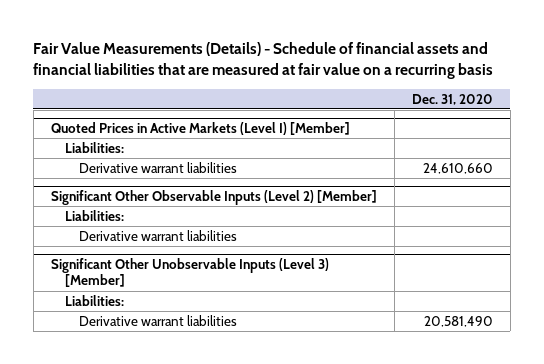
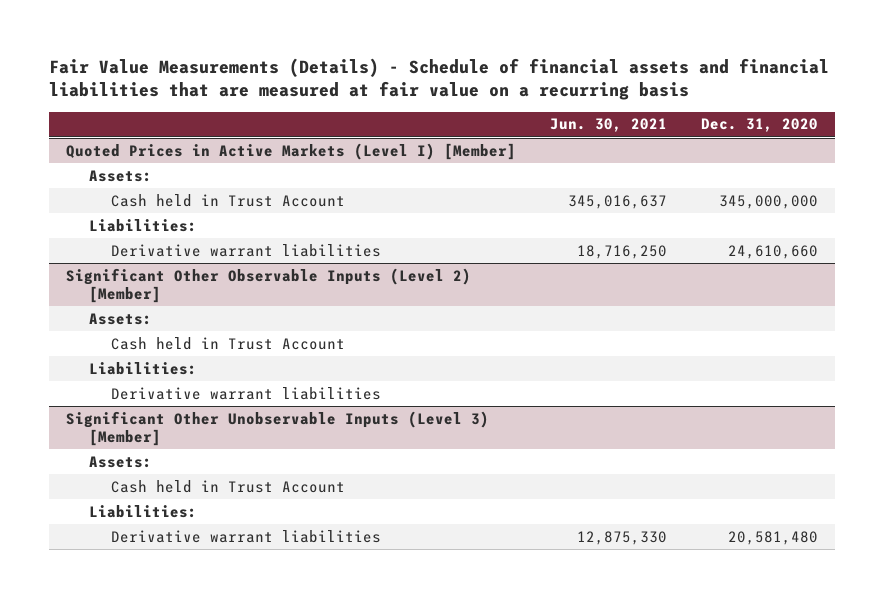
none -> [549,118,667,133] Jun. 30, 2021
none -> [88,169,152,182] Assets:
none -> [110,193,345,207] Cash held in Trust Account
none -> [88,312,152,325] Assets:
none -> [110,336,345,350] Cash held in Trust Account
none -> [88,455,152,468] Assets:
none -> [110,479,345,493] Cash held in Trust Account
[423,315,493,327] 20,581,490 -> [727,530,818,545] 20,581,480

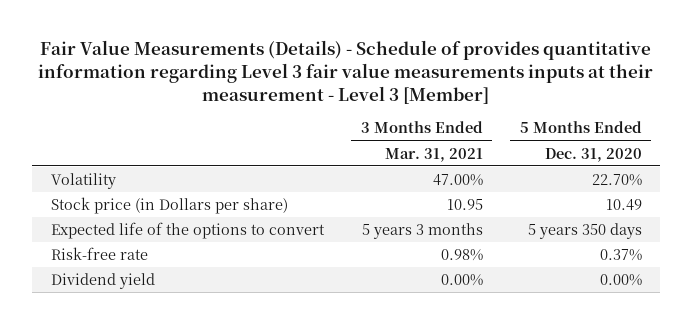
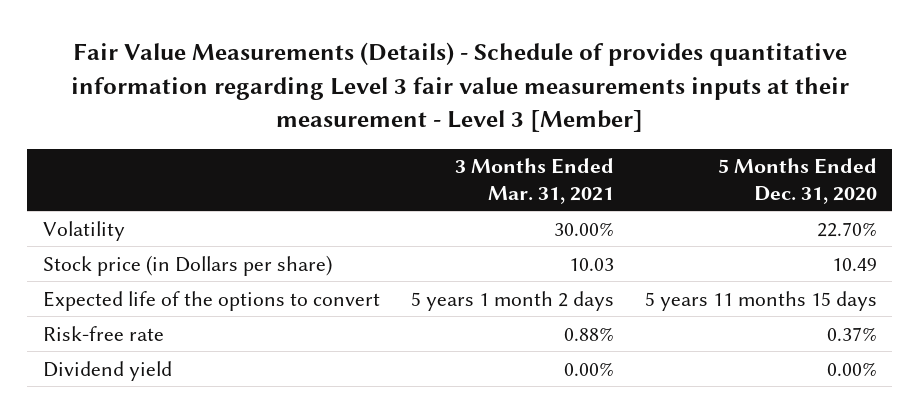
[432,174,483,187] 47.00% -> [553,221,614,236] 30.00%
[446,199,483,211] 10.95 -> [568,257,614,271] 10.03
[361,223,483,240] 5 years 3 months -> [410,290,614,311] 5 years 1 month 2 days
[527,223,642,240] 5 years 350 days -> [644,290,877,311] 5 years 11 months 15 days
[440,249,483,262] 0.98% -> [563,326,614,341] 0.88%

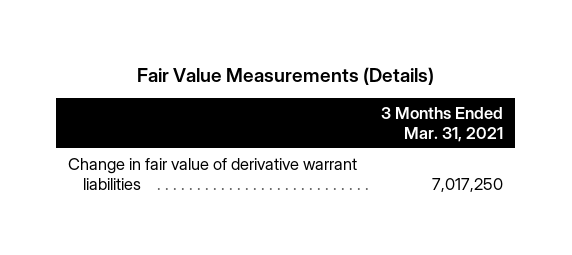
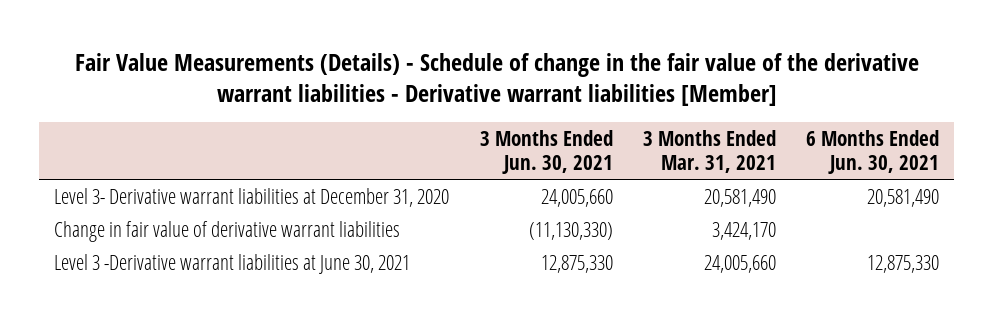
[136,66,434,85] Fair Value Measurements (Details) -> [74,52,919,107] Fair Value Measurements (Details) - Schedule of change in the fair value of the derivative warrant liabilities - Derivative warrant liabilities [Member]
none -> [479,130,613,174] 3 Months Ended Jun. 30, 2021
none -> [806,130,940,174] 6 Months Ended Jun. 30, 2021
none -> [54,187,450,207] Level 3- Derivative warrant liabilities at December 31, 2020
[432,177,504,192] 7,017,250 -> [711,221,776,240] 3,424,170
none -> [54,253,411,274] Level 3 -Derivative warrant liabilities at June 30, 2021

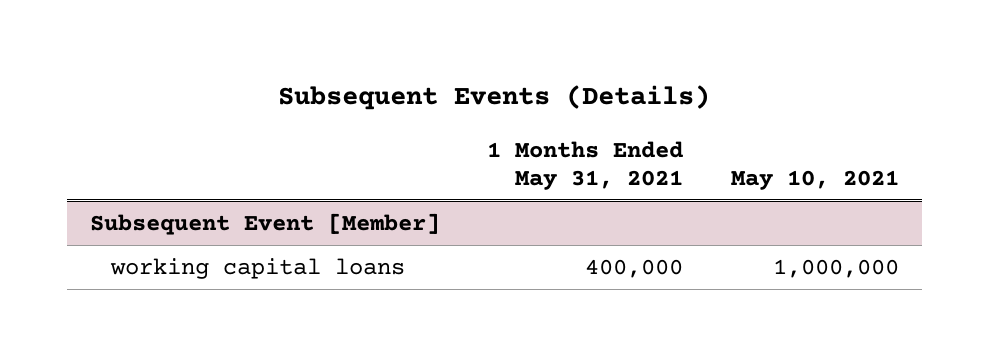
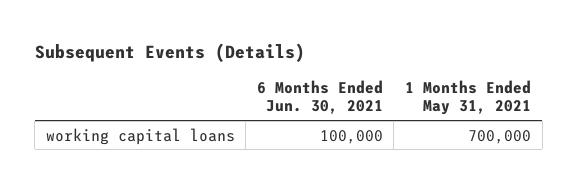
[730,169,899,190] May 10, 2021 -> none
none -> [256,80,383,115] 6 Months Ended Jun. 30, 2021
[90,212,441,235] Subsequent Event [Member] -> none
[585,258,684,278] 400,000 -> [467,129,531,144] 700,000

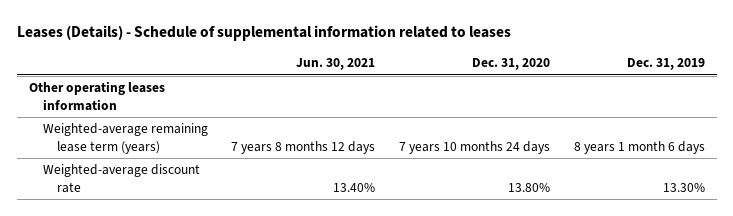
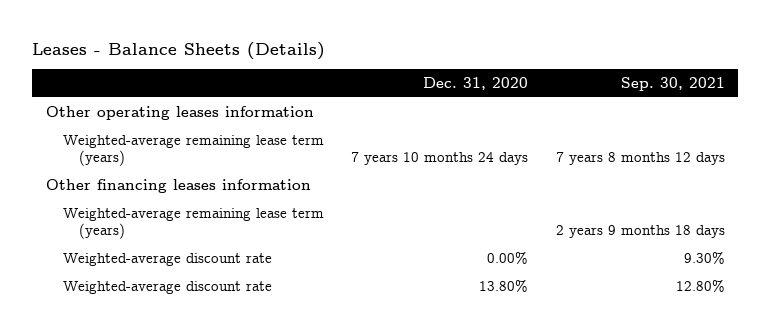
[16,25,511,42] Leases (Details) - Schedule of supplemental information related to leases -> [32,41,326,60] Leases - Balance Sheets (Details)
[296,58,376,71] Jun. 30, 2021 -> none
[626,58,705,71] Dec. 31, 2019 -> none
none -> [620,76,725,91] Sep. 30, 2021
none -> [46,178,312,193] Other financing leases information
none -> [62,207,324,240] Weighted-average remaining lease term (years)
none -> [62,252,272,266] Weighted-average discount rate

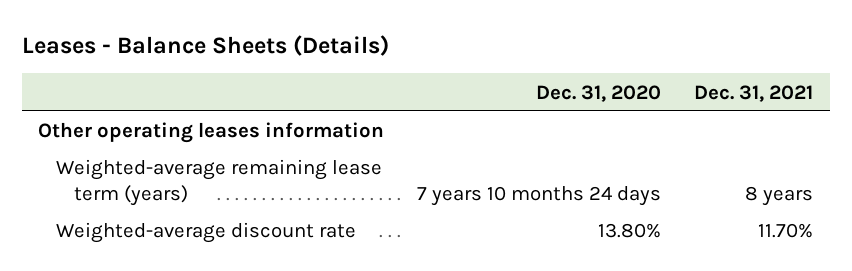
[620,76,725,91] Sep. 30, 2021 -> none
none -> [694,84,814,102] Dec. 31, 2021
[46,178,312,193] Other financing leases information -> none
[62,207,324,240] Weighted-average remaining lease term (years) -> none
[62,252,272,266] Weighted-average discount rate -> none

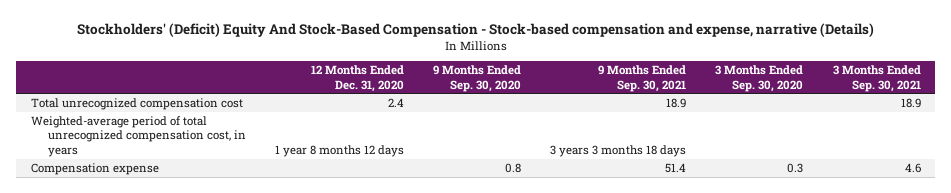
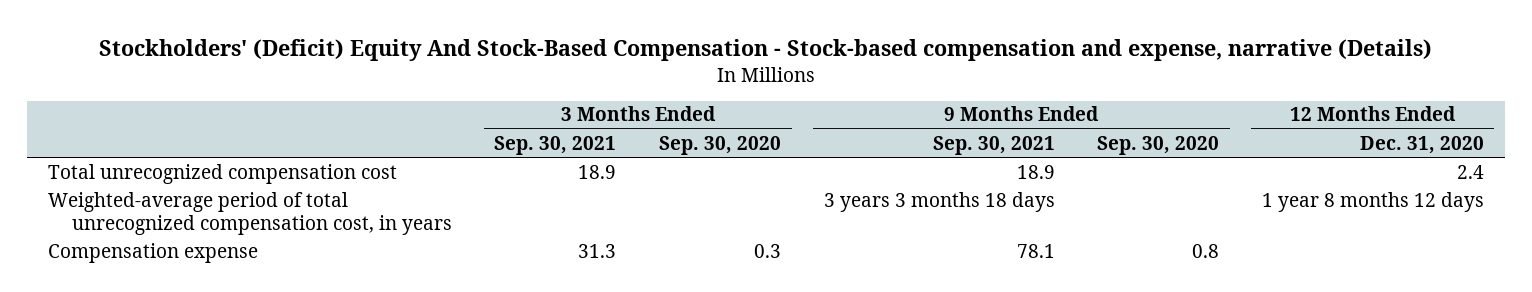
[665,163,687,174] 51.4 -> [1016,243,1055,258] 78.1
[904,163,921,174] 4.6 -> [578,243,617,258] 31.3

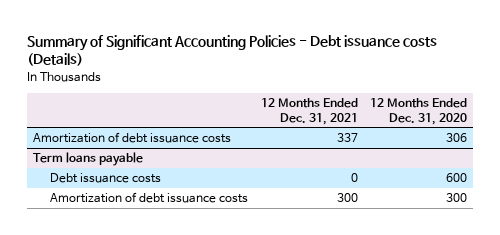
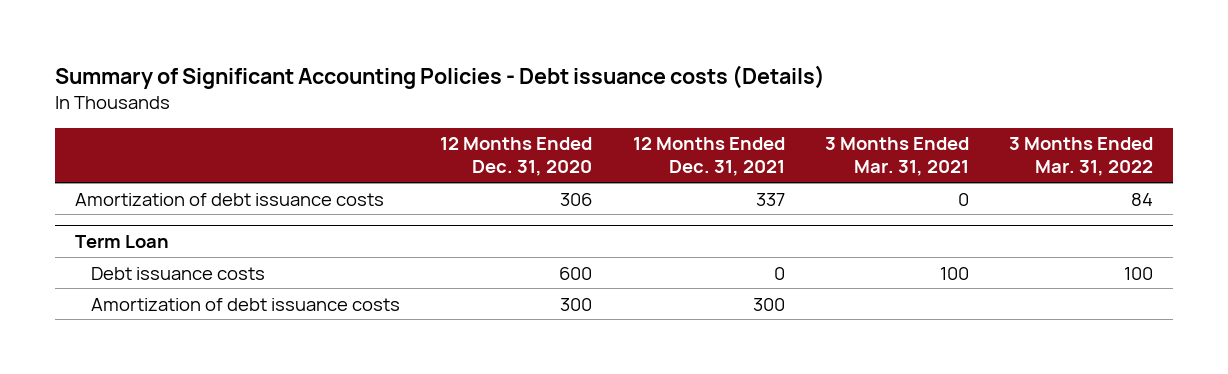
none -> [824,137,969,177] 3 Months Ended Mar. 31, 2021
none -> [1008,137,1153,177] 3 Months Ended Mar. 31, 2022
[33,152,144,167] Term loans payable -> [74,235,169,249] Term Loan

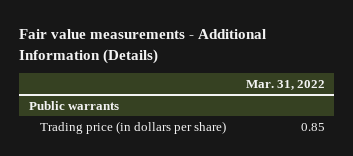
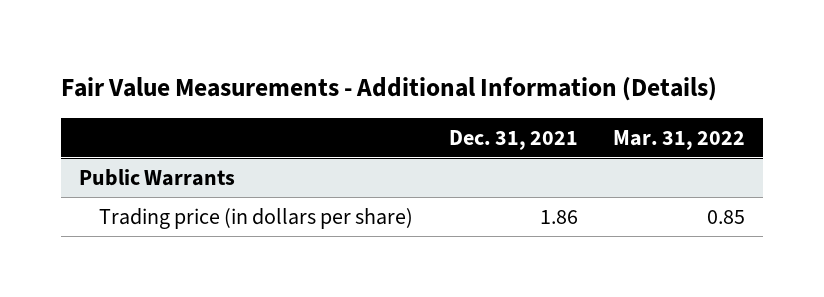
[18,29,266,64] Fair value measurements - Additional Information (Details) -> [61,76,718,101] Fair Value Measurements - Additional Information (Details)
none -> [448,129,578,150] Dec. 31, 2021
[28,100,119,110] Public warrants -> [78,168,235,186] Public Warrants

